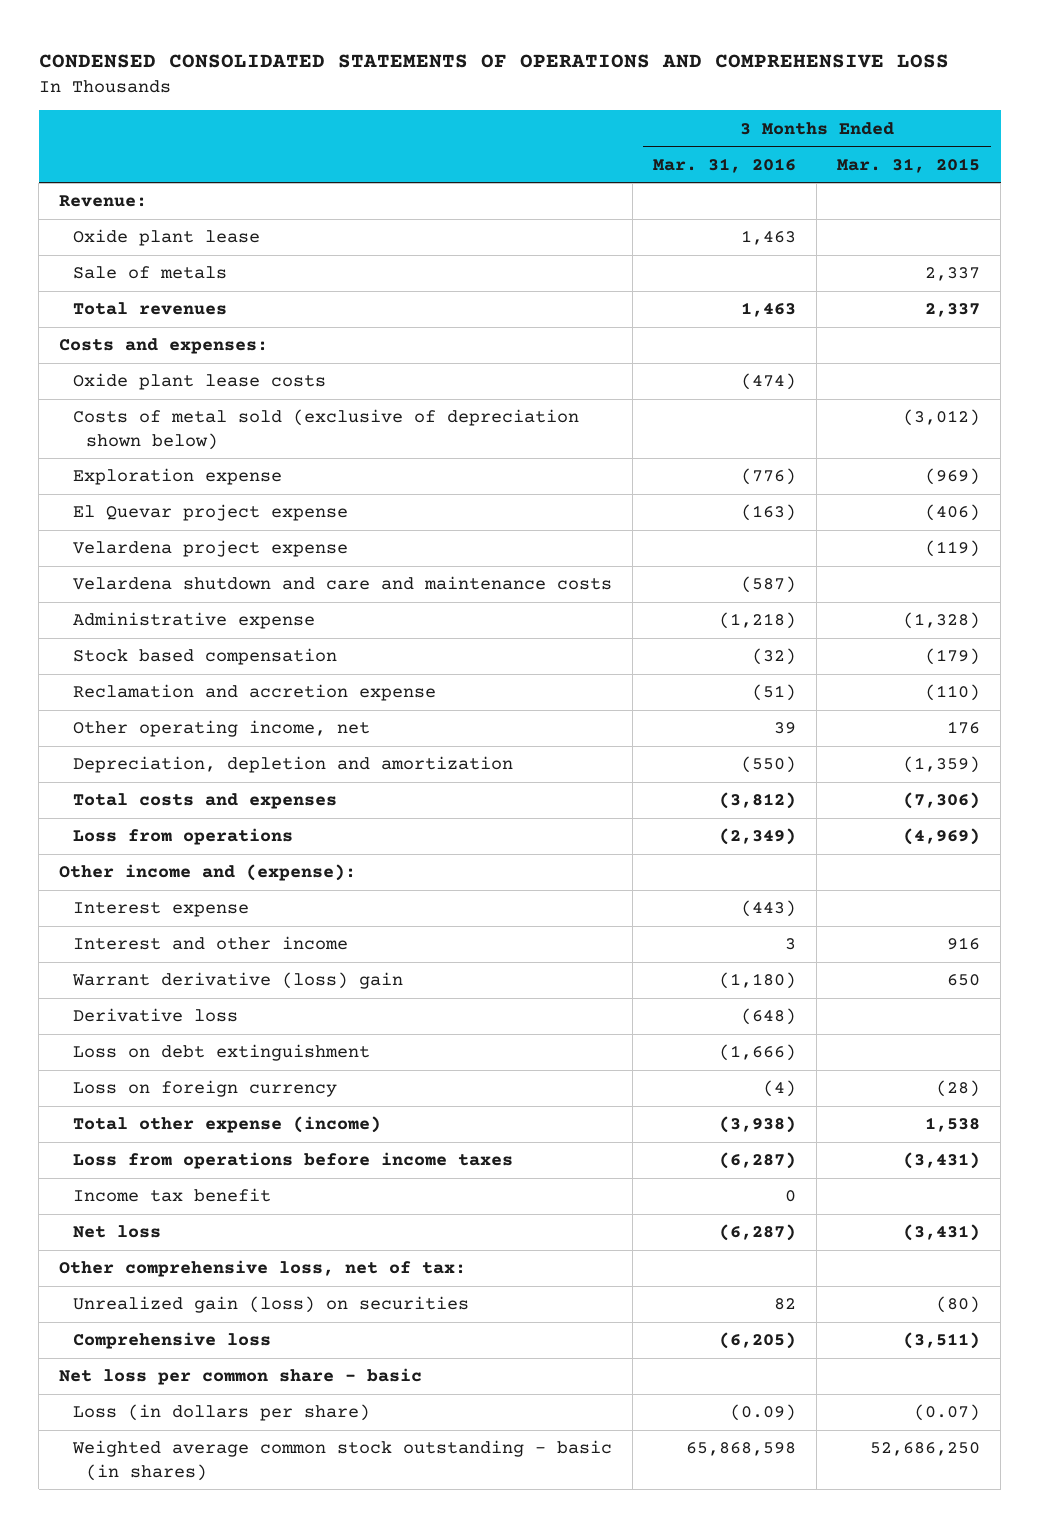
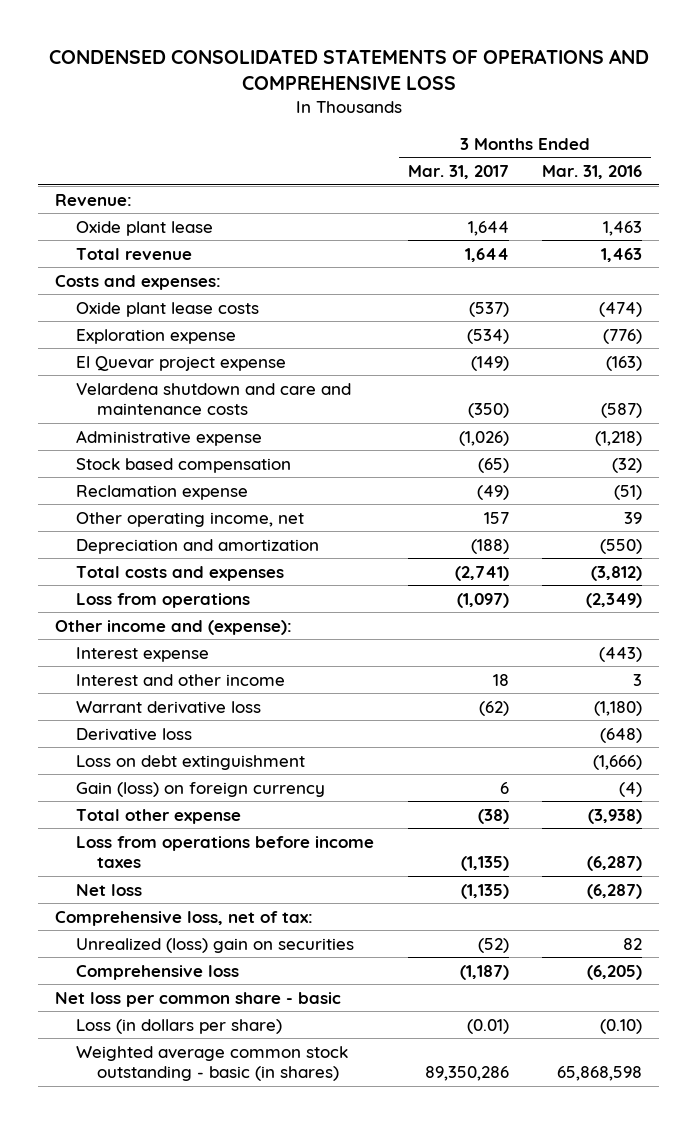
[837,157,981,173] Mar. 31, 2015 -> none
none -> [407,164,509,179] Mar. 31, 2017
[72,266,227,280] Sale of metals -> none
[72,302,227,316] Total revenues -> [75,247,192,260] Total revenue
[72,409,579,450] Costs of metal sold (exclusive of depreciation shown below) -> none
[72,540,348,558] Velardena project expense -> none
[72,684,436,702] Reclamation and accretion expense -> [75,484,248,500] Reclamation expense
[72,756,513,774] Depreciation, depletion and amortization -> [75,538,319,554] Depreciation and amortization
[71,972,403,990] Warrant derivative (loss) gain -> [75,700,261,714] Warrant derivative loss
[72,1080,337,1098] Loss on foreign currency -> [75,781,325,797] Gain (loss) on foreign currency
[72,1116,381,1134] Total other expense (income) -> [75,808,241,824] Total other expense
[72,1188,271,1203] Income tax benefit -> none
[59,1260,467,1278] Other comprehensive loss, net of tax: -> [54,910,313,926] Comprehensive loss, net of tax:
[72,1296,469,1314] Unrealized gain (loss) on securities -> [75,937,354,953] Unrealized (loss) gain on securities
[730,1404,797,1422] (0.09) -> [600,1018,643,1034] (0.10)

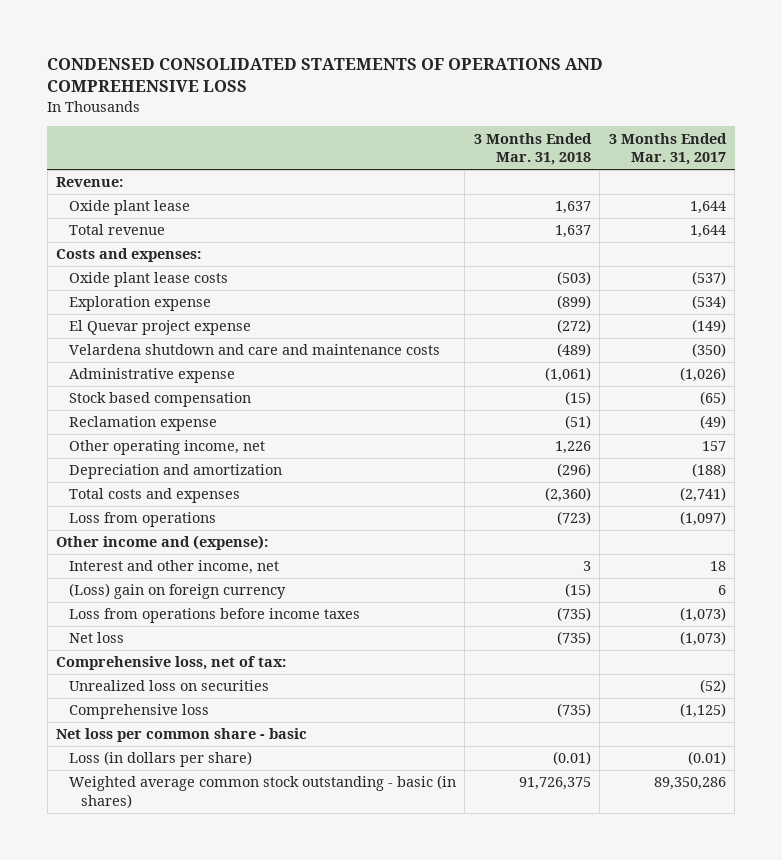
[542,164,643,179] Mar. 31, 2016 -> none
none -> [473,132,592,166] 3 Months Ended Mar. 31, 2018
[75,646,209,662] Interest expense -> none
[75,700,261,714] Warrant derivative loss -> none
[75,727,192,741] Derivative loss -> none
[75,754,305,770] Loss on debt extinguishment -> none
[75,808,241,824] Total other expense -> none
[75,673,285,686] Interest and other income -> [68,560,279,575] Interest and other income, net
[75,781,325,797] Gain (loss) on foreign currency -> [68,583,286,600] (Loss) gain on foreign currency
[460,856,509,872] (1,135) -> [679,607,726,623] (1,073)
[460,883,509,899] (1,135) -> [679,631,726,647] (1,073)
[75,937,354,953] Unrealized (loss) gain on securities -> [68,680,269,692] Unrealized loss on securities
[459,964,509,980] (1,187) -> [679,703,726,719] (1,125)

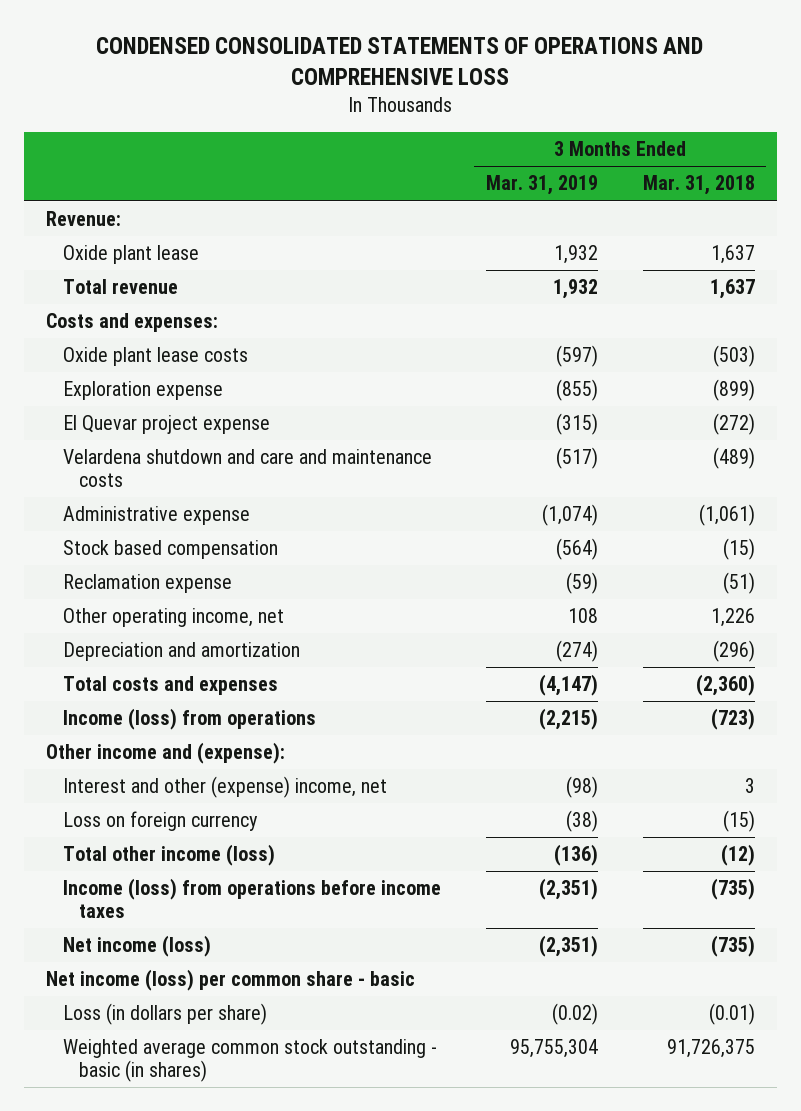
[608,132,727,166] 3 Months Ended Mar. 31, 2017 -> none
none -> [485,175,598,196] Mar. 31, 2019
[68,512,216,528] Loss from operations -> [62,708,316,731] Income (loss) from operations
[56,656,287,671] Comprehensive loss, net of tax: -> none
[68,680,269,692] Unrealized loss on securities -> none
[68,704,209,720] Comprehensive loss -> none
[68,560,279,575] Interest and other income, net -> [62,776,387,799] Interest and other (expense) income, net
[68,583,286,600] (Loss) gain on foreign currency -> [62,811,258,832] Loss on foreign currency
none -> [62,844,275,867] Total other income (loss)
[68,608,360,624] Loss from operations before income taxes -> [62,878,441,919] Income (loss) from operations before income taxes
[68,632,124,644] Net loss -> [62,935,211,958] Net income (loss)
[56,728,308,743] Net loss per common share - basic -> [46,969,416,992] Net income (loss) per common share - basic

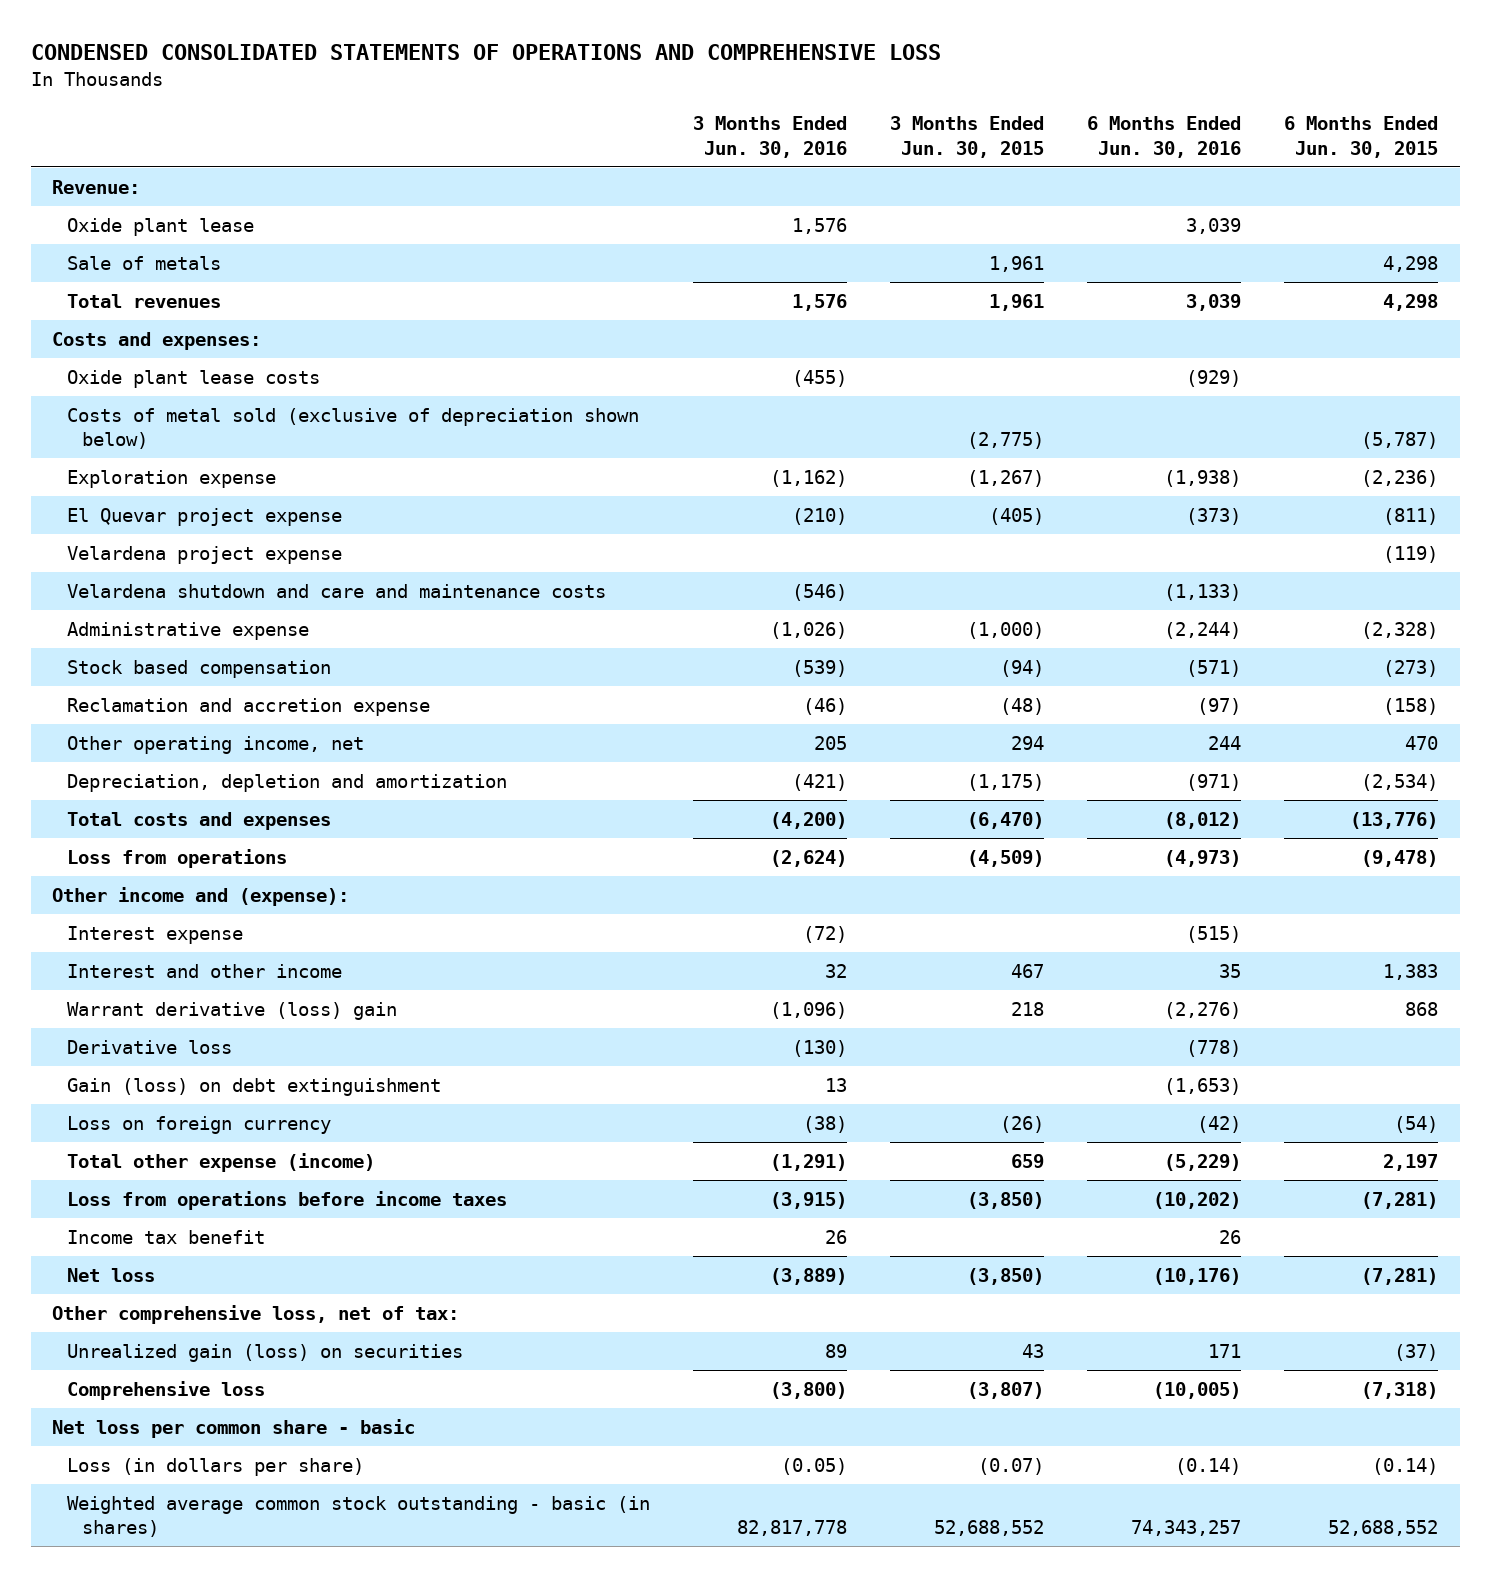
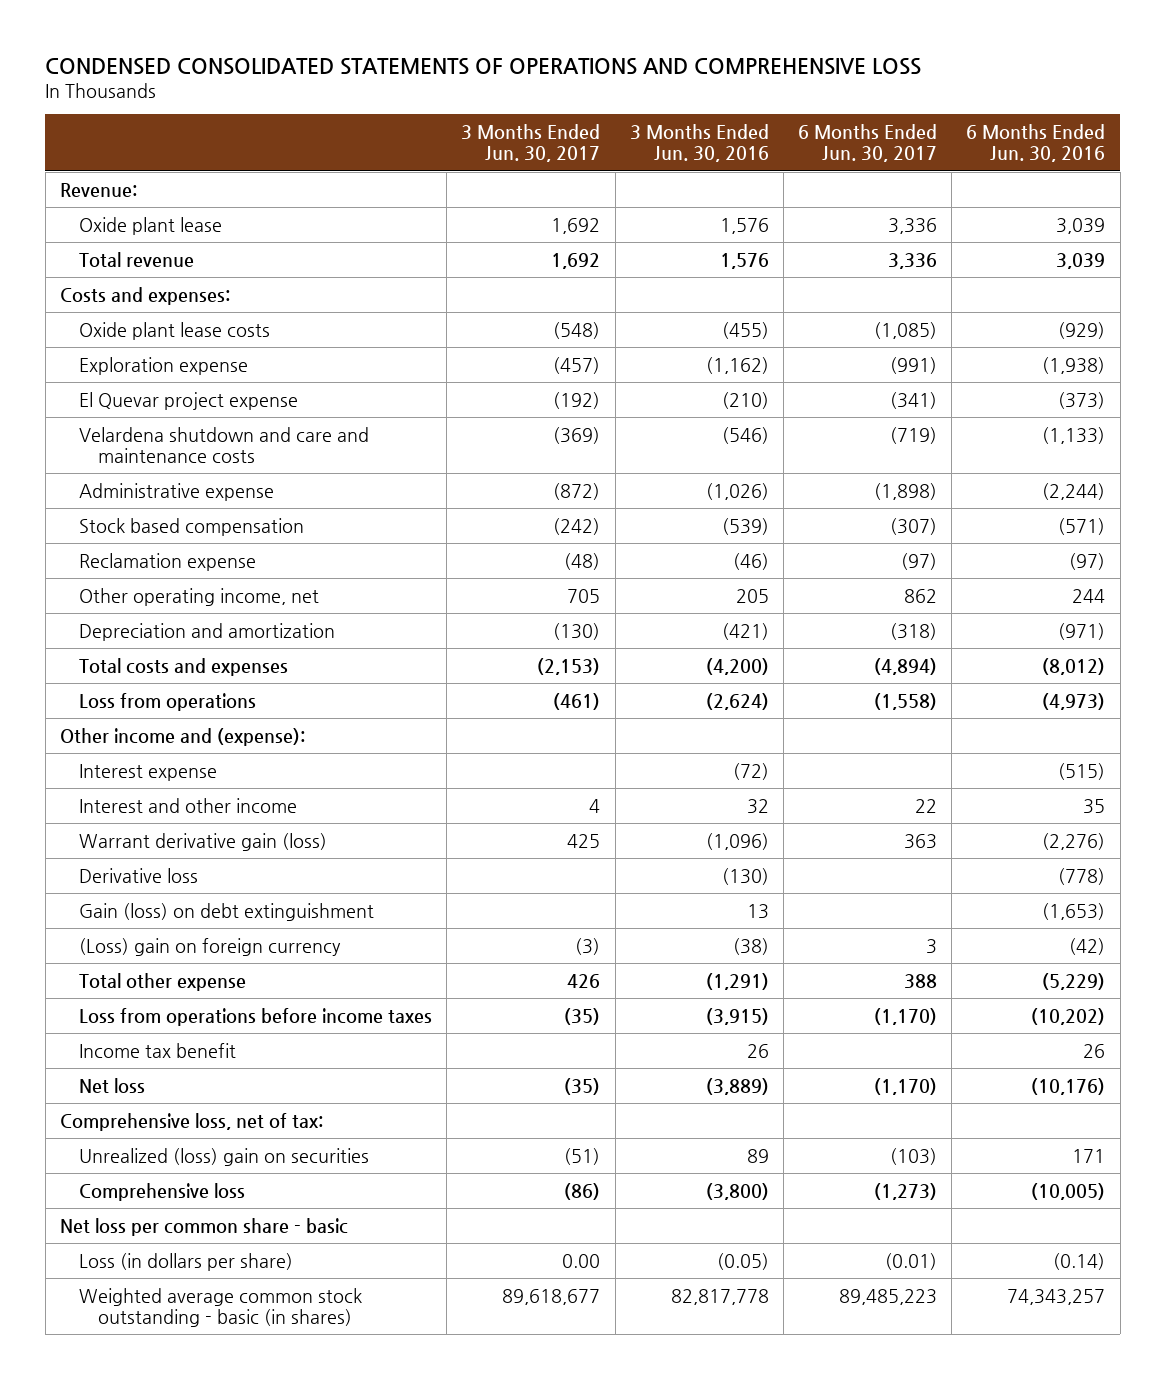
[890,116,1045,158] 3 Months Ended Jun. 30, 2015 -> none
[1284,116,1439,158] 6 Months Ended Jun. 30, 2015 -> none
none -> [461,124,601,163] 3 Months Ended Jun. 30, 2017
none -> [798,124,938,163] 6 Months Ended Jun. 30, 2017
[66,255,221,270] Sale of metals -> none
[66,293,221,308] Total revenues -> [78,251,194,267] Total revenue
[66,407,639,450] Costs of metal sold (exclusive of depreciation shown below) -> none
[66,545,342,564] Velardena project expense -> none
[66,697,430,716] Reclamation and accretion expense -> [78,552,256,571] Reclamation expense
[66,773,507,792] Depreciation, depletion and amortization -> [78,622,335,641] Depreciation and amortization
[66,1001,397,1020] Warrant derivative (loss) gain -> [78,832,327,851] Warrant derivative gain (loss)
[66,1115,331,1134] Loss on foreign currency -> [78,937,341,956] (Loss) gain on foreign currency
[66,1152,375,1172] Total other expense (income) -> [78,972,246,991] Total other expense
[52,1304,460,1324] Other comprehensive loss, net of tax: -> [59,1112,323,1131] Comprehensive loss, net of tax:
[66,1343,463,1362] Unrealized gain (loss) on securities -> [78,1147,369,1166] Unrealized (loss) gain on securities

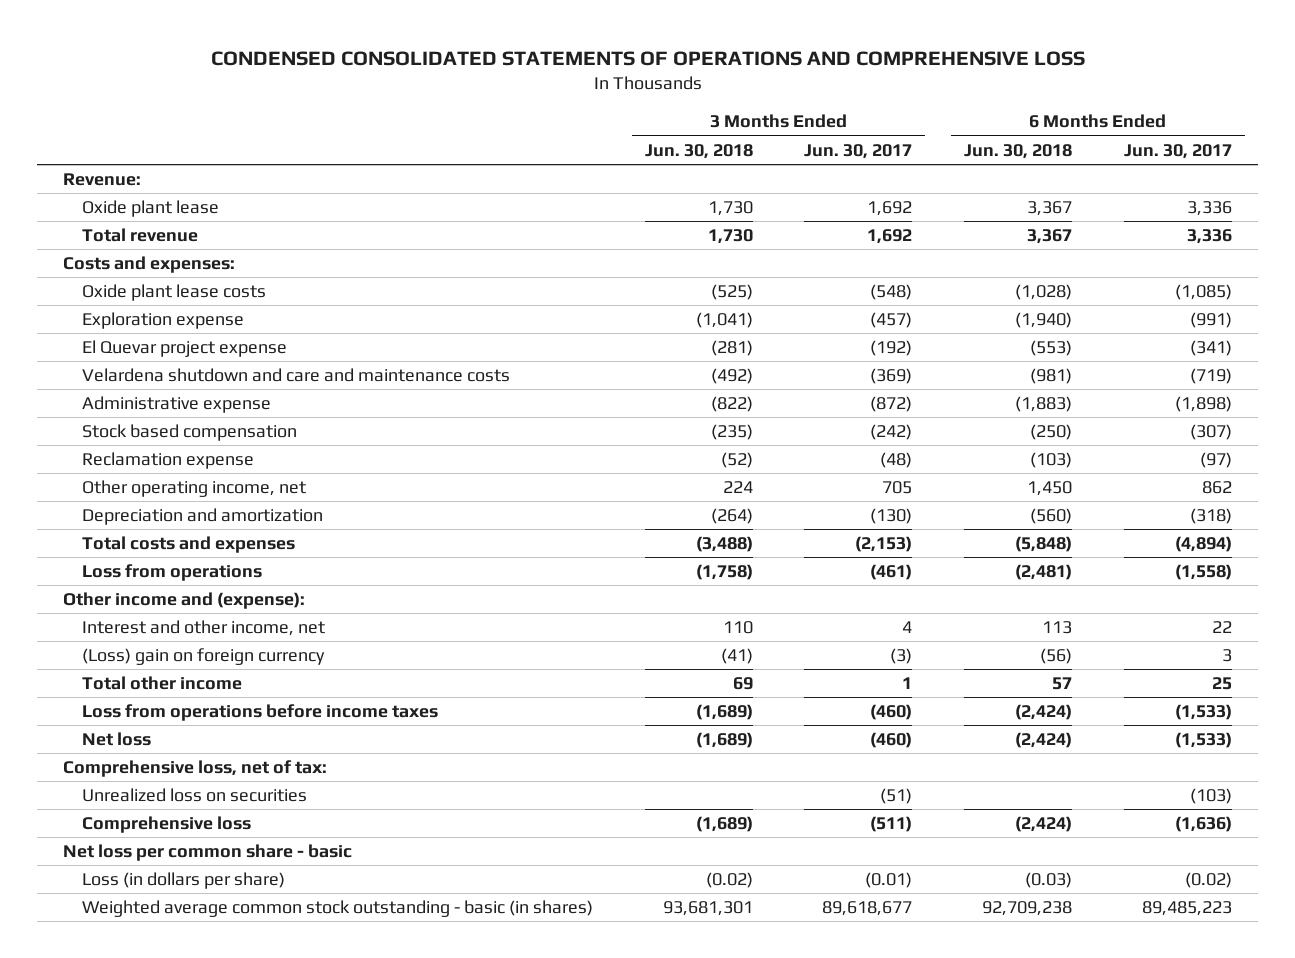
[629,124,769,163] 3 Months Ended Jun. 30, 2016 -> none
[966,124,1106,163] 6 Months Ended Jun. 30, 2016 -> none
none -> [644,143,753,159] Jun. 30, 2018
none -> [964,143,1073,159] Jun. 30, 2018
[78,763,217,781] Interest expense -> none
[78,832,327,851] Warrant derivative gain (loss) -> none
[78,867,198,883] Derivative loss -> none
[78,902,374,921] Gain (loss) on debt extinguishment -> none
[78,797,297,813] Interest and other income -> [82,620,326,637] Interest and other income, net
[78,1042,236,1058] Income tax benefit -> none
[78,972,246,991] Total other expense -> [82,676,243,691] Total other income
[567,973,601,988] 426 -> [902,677,913,690] 1
[904,973,938,988] 388 -> [1211,677,1232,691] 25
[564,1007,601,1025] (35) -> [870,704,913,721] (460)
[874,1007,938,1025] (1,170) -> [1174,704,1232,721] (1,533)
[564,1077,601,1095] (35) -> [870,732,913,749] (460)
[874,1077,938,1095] (1,170) -> [1174,732,1232,749] (1,533)
[78,1147,369,1166] Unrealized (loss) gain on securities -> [82,788,308,803] Unrealized loss on securities
[564,1182,601,1200] (86) -> [870,816,913,833] (511)
[874,1182,938,1200] (1,273) -> [1174,816,1232,833] (1,636)
[562,1253,601,1268] 0.00 -> [865,872,913,889] (0.01)
[885,1252,938,1270] (0.01) -> [1184,872,1232,889] (0.02)

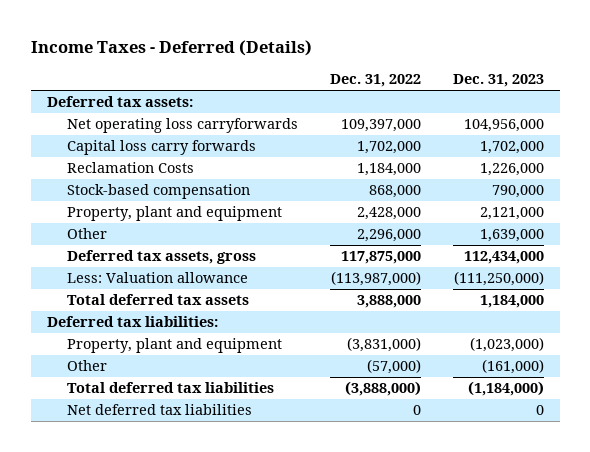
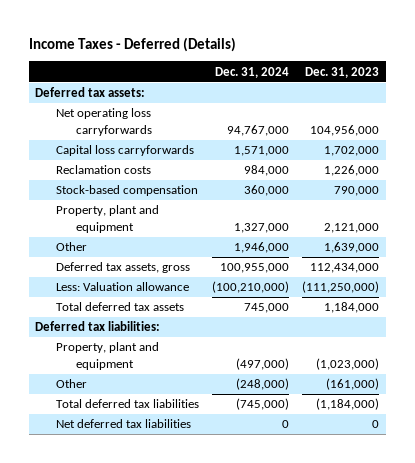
[329,74,421,88] Dec. 31, 2022 -> none
none -> [215,66,290,78] Dec. 31, 2024
[67,140,257,156] Capital loss carry forwards -> [55,145,194,157] Capital loss carryforwards
[67,162,195,174] Reclamation Costs -> [55,165,151,175] Reclamation costs

